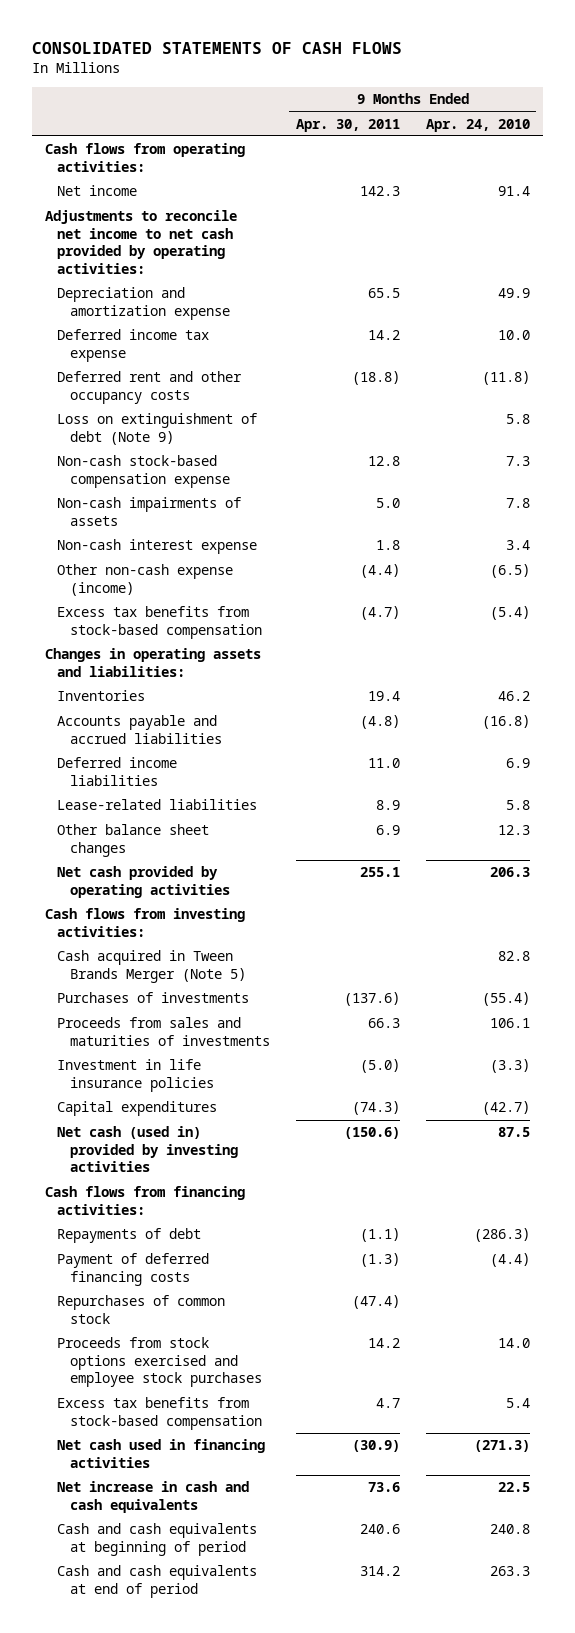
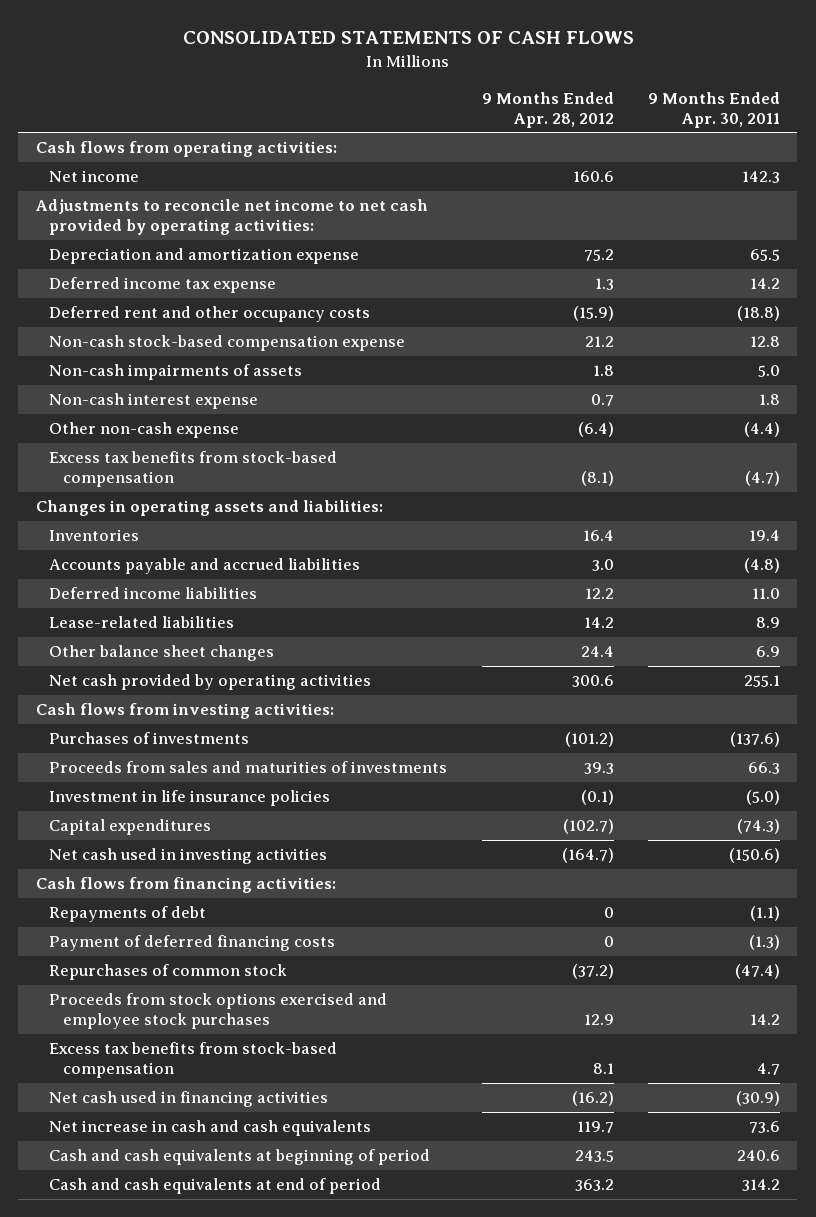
[425,118,530,132] Apr. 24, 2010 -> none
none -> [481,91,614,128] 9 Months Ended Apr. 28, 2012
[57,413,258,445] Loss on extinguishment of debt (Note 9) -> none
[57,564,234,596] Other non-cash expense (income) -> [49,422,240,439] Other non-cash expense
[57,950,246,983] Cash acquired in Tween Brands Merger (Note 5) -> none
[57,1126,238,1173] Net cash (used in) provided by investing activities -> [49,848,328,865] Net cash used in investing activities

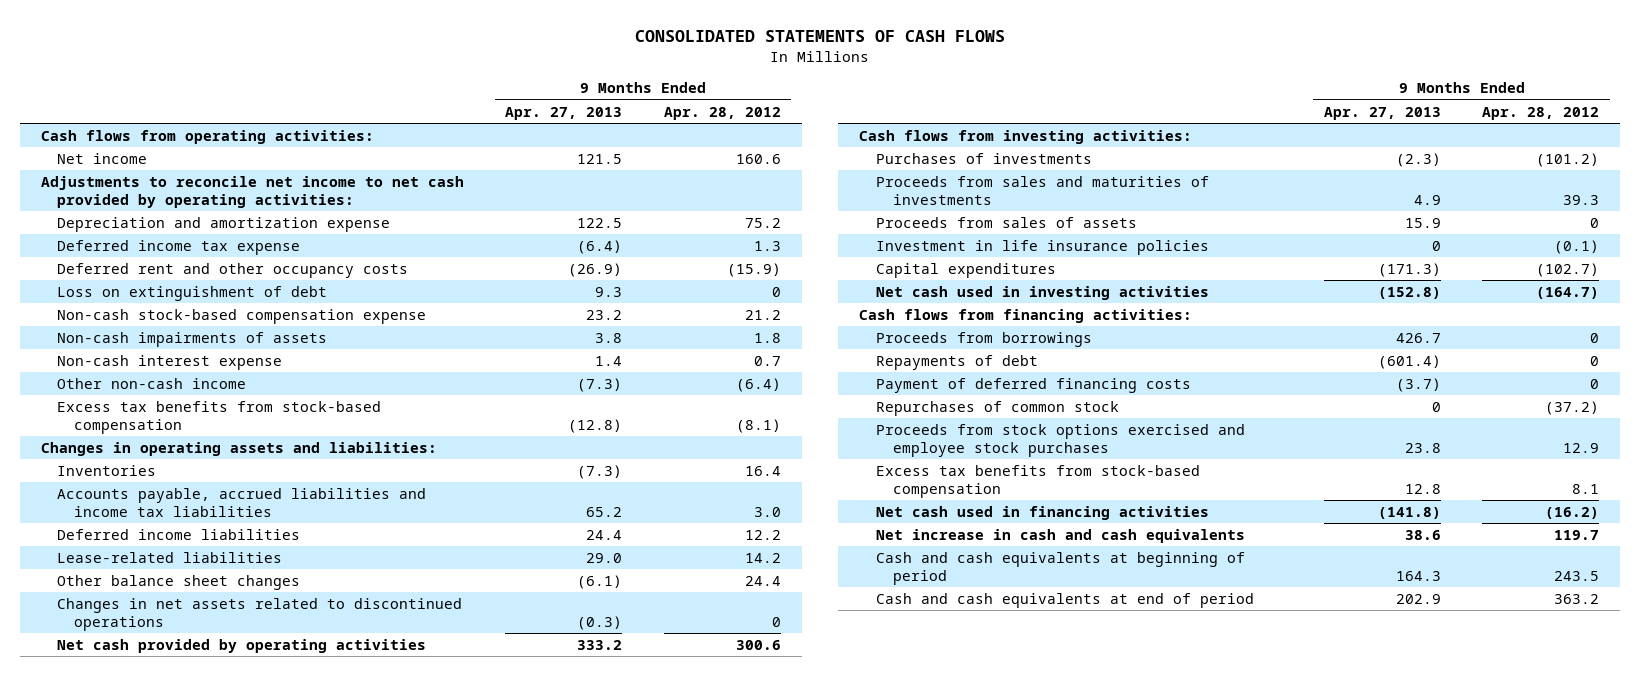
[648,91,781,128] 9 Months Ended Apr. 30, 2011 -> none
none -> [505,106,623,120] Apr. 27, 2013
none -> [57,285,328,301] Loss on extinguishment of debt
[49,422,240,439] Other non-cash expense -> [57,377,247,389] Other non-cash income
[49,558,361,575] Accounts payable and accrued liabilities -> [57,487,427,517] Accounts payable, accrued liabilities and income tax liabilities
none -> [57,597,463,631] Changes in net assets related to discontinued operations
none -> [875,216,1137,228] Proceeds from sales of assets
none -> [875,331,1092,347] Proceeds from borrowings

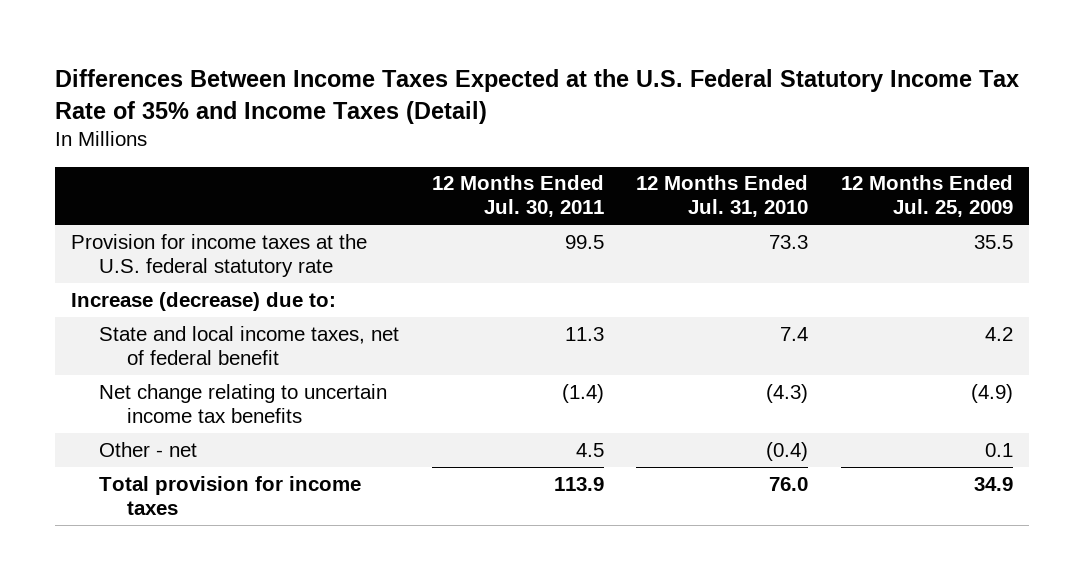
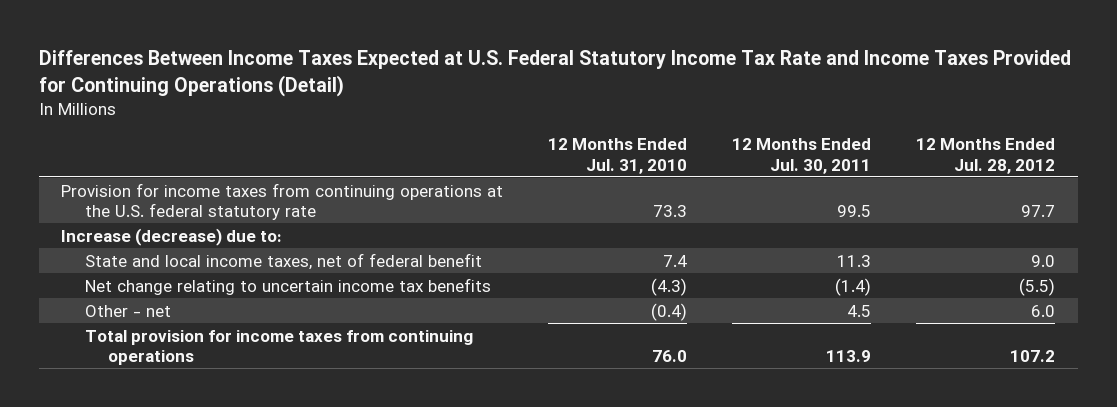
[55,68,1020,124] Differences Between Income Taxes Expected at the U.S. Federal Statutory Income Tax Rate of 35% and Income Taxes (Detail) -> [38,50,1071,97] Differences Between Income Taxes Expected at U.S. Federal Statutory Income Tax Rate and Income Taxes Provided for Continuing Operations (Detail)
[841,175,1014,218] 12 Months Ended Jul. 25, 2009 -> none
none -> [916,138,1056,174] 12 Months Ended Jul. 28, 2012
[71,233,368,277] Provision for income taxes at the U.S. federal statutory rate -> [61,182,504,220] Provision for income taxes from continuing operations at the U.S. federal statutory rate
[99,475,362,515] Total provision for income taxes -> [84,329,473,365] Total provision for income taxes from continuing operations

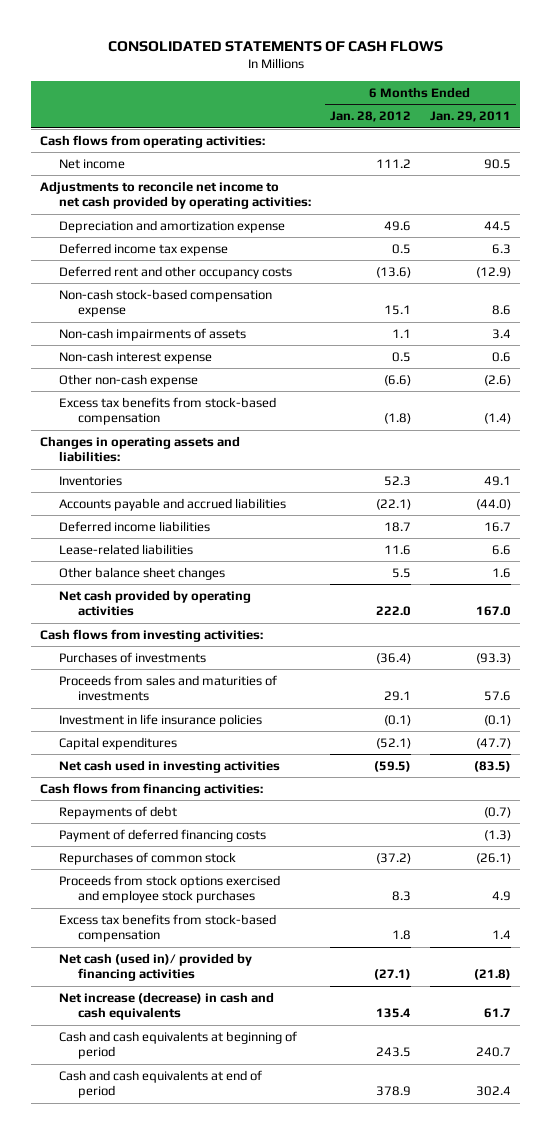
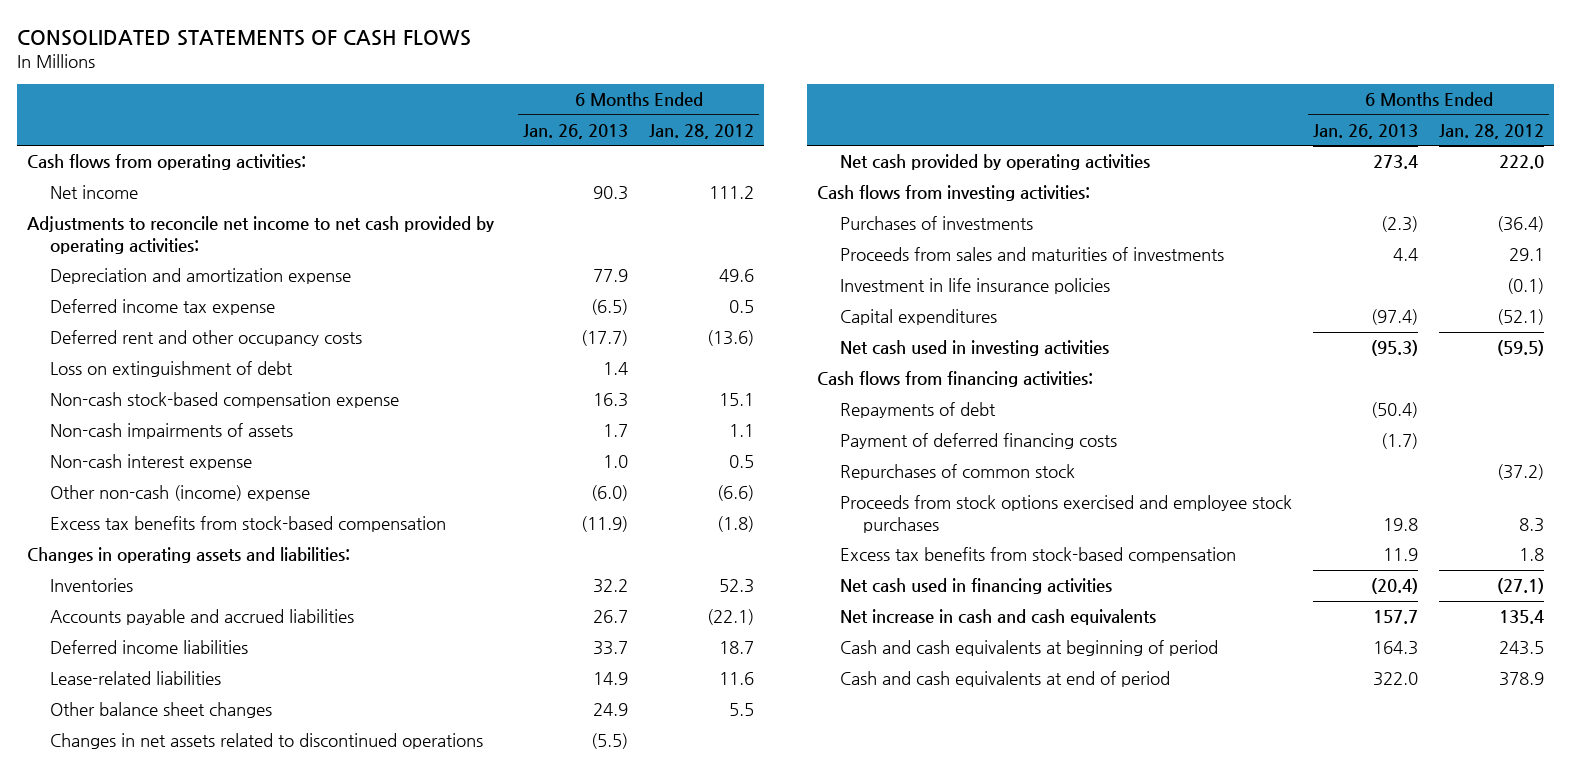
[429,111,511,123] Jan. 29, 2011 -> none
none -> [523,124,629,140] Jan. 26, 2013
none -> [50,361,294,378] Loss on extinguishment of debt
[59,373,199,387] Other non-cash expense -> [50,485,311,502] Other non-cash (income) expense
none -> [50,733,484,750] Changes in net assets related to discontinued operations
[59,952,253,982] Net cash (used in)/ provided by financing activities -> [840,578,1113,595] Net cash used in financing activities
[59,991,275,1021] Net increase (decrease) in cash and cash equivalents -> [840,609,1157,626] Net increase in cash and cash equivalents

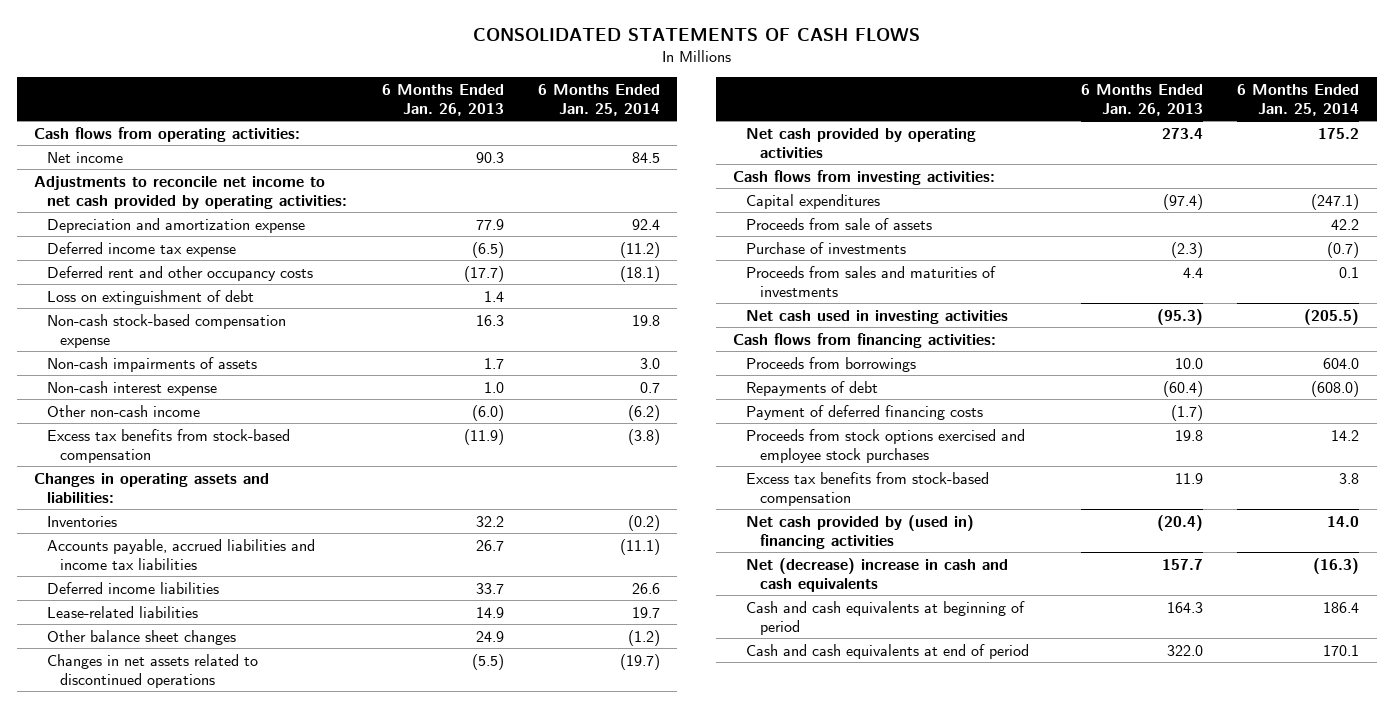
[648,124,754,140] Jan. 28, 2012 -> none
none -> [537,83,660,116] 6 Months Ended Jan. 25, 2014
[50,485,311,502] Other non-cash (income) expense -> [47,404,201,417] Other non-cash income
[50,609,355,626] Accounts payable and accrued liabilities -> [47,538,316,570] Accounts payable, accrued liabilities and income tax liabilities
[840,216,1034,231] Purchases of investments -> none
[840,278,1111,295] Investment in life insurance policies -> none
none -> [746,217,933,230] Proceeds from sale of assets
none -> [746,241,907,254] Purchase of investments
[840,247,1225,262] Proceeds from sales and maturities of investments -> [746,265,997,297] Proceeds from sales and maturities of investments
none -> [746,356,917,372] Proceeds from borrowings
[1371,402,1419,419] (50.4) -> [1162,380,1203,397] (60.4)
[840,464,1076,481] Repurchases of common stock -> none
[840,578,1113,595] Net cash used in financing activities -> [746,514,975,549] Net cash provided by (used in) financing activities
[840,609,1157,626] Net increase in cash and cash equivalents -> [746,557,1009,592] Net (decrease) increase in cash and cash equivalents

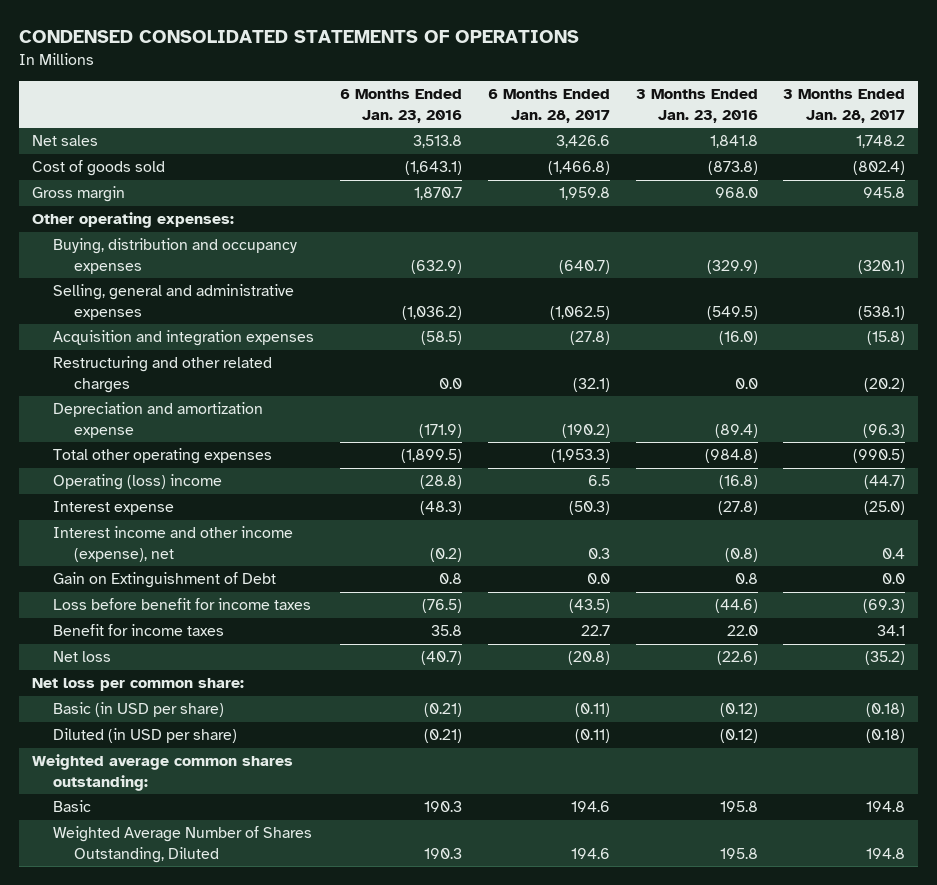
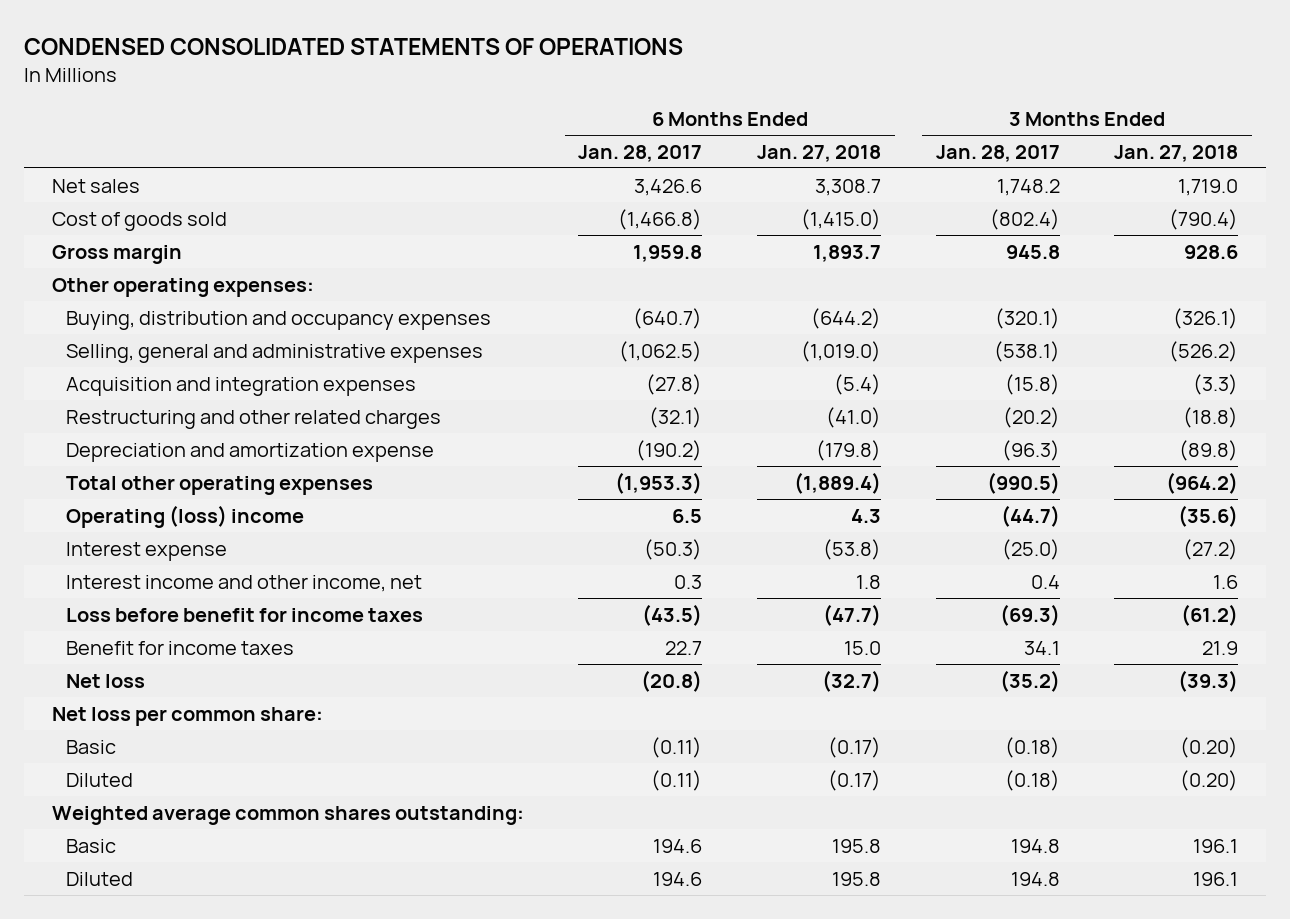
[339,89,462,123] 6 Months Ended Jan. 23, 2016 -> none
[635,89,758,123] 3 Months Ended Jan. 23, 2016 -> none
none -> [756,144,881,162] Jan. 27, 2018
none -> [1114,144,1239,162] Jan. 27, 2018
[52,572,276,589] Gain on Extinguishment of Debt -> none
[52,526,293,562] Interest income and other income (expense), net -> [66,574,423,592] Interest income and other income, net
[52,702,224,718] Basic (in USD per share) -> [66,739,117,754] Basic
[52,728,237,744] Diluted (in USD per share) -> [66,772,134,787] Diluted
[52,826,312,863] Weighted Average Number of Shares Outstanding, Diluted -> [66,871,134,886] Diluted

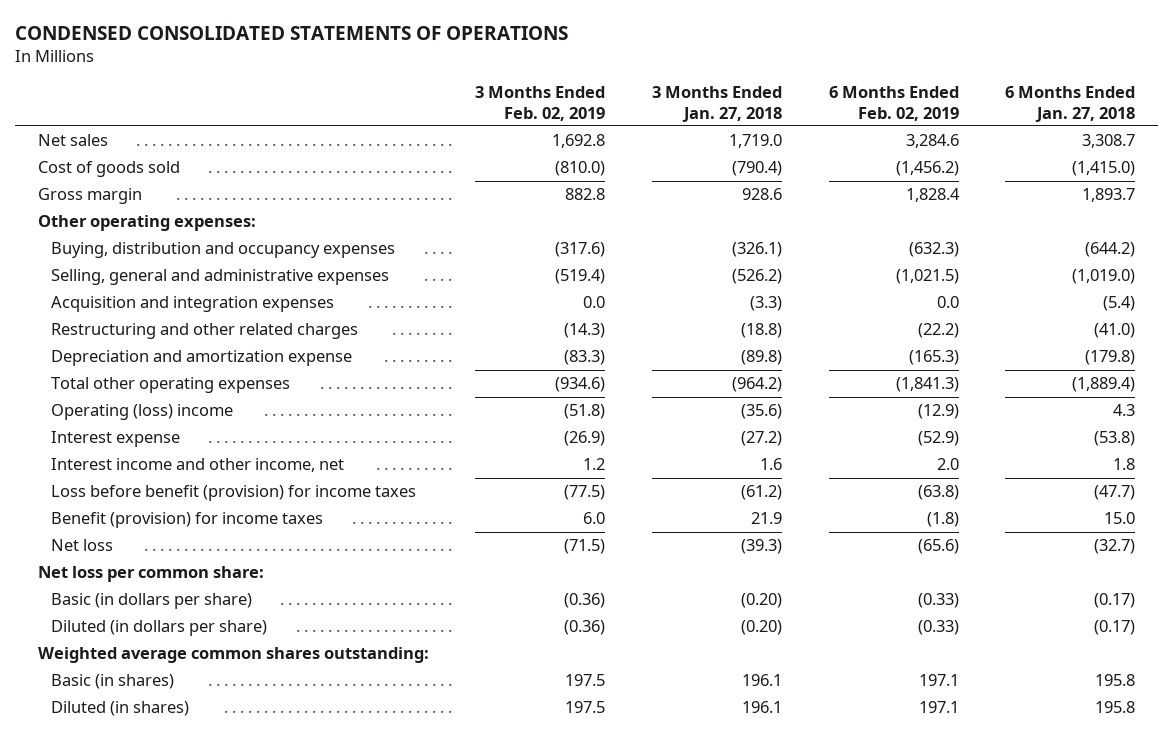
[578,144,703,162] Jan. 28, 2017 -> none
[935,144,1060,162] Jan. 28, 2017 -> none
none -> [475,85,606,121] 3 Months Ended Feb. 02, 2019
none -> [828,85,959,121] 6 Months Ended Feb. 02, 2019
[66,607,424,622] Loss before benefit for income taxes -> [51,485,417,502] Loss before benefit (provision) for income taxes
[66,640,295,655] Benefit for income taxes -> [51,512,324,529] Benefit (provision) for income taxes
[66,739,117,754] Basic -> [51,593,253,610] Basic (in dollars per share)
[66,772,134,787] Diluted -> [51,620,268,637] Diluted (in dollars per share)
[66,838,117,853] Basic -> [51,674,175,690] Basic (in shares)
[66,871,134,886] Diluted -> [51,701,190,717] Diluted (in shares)

